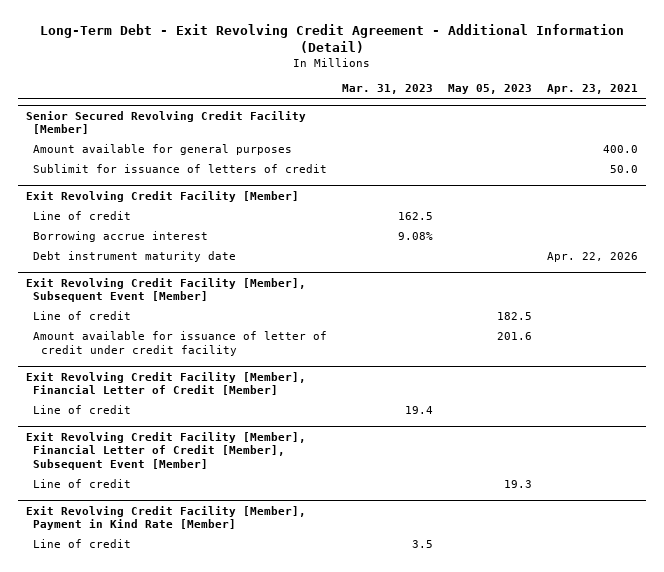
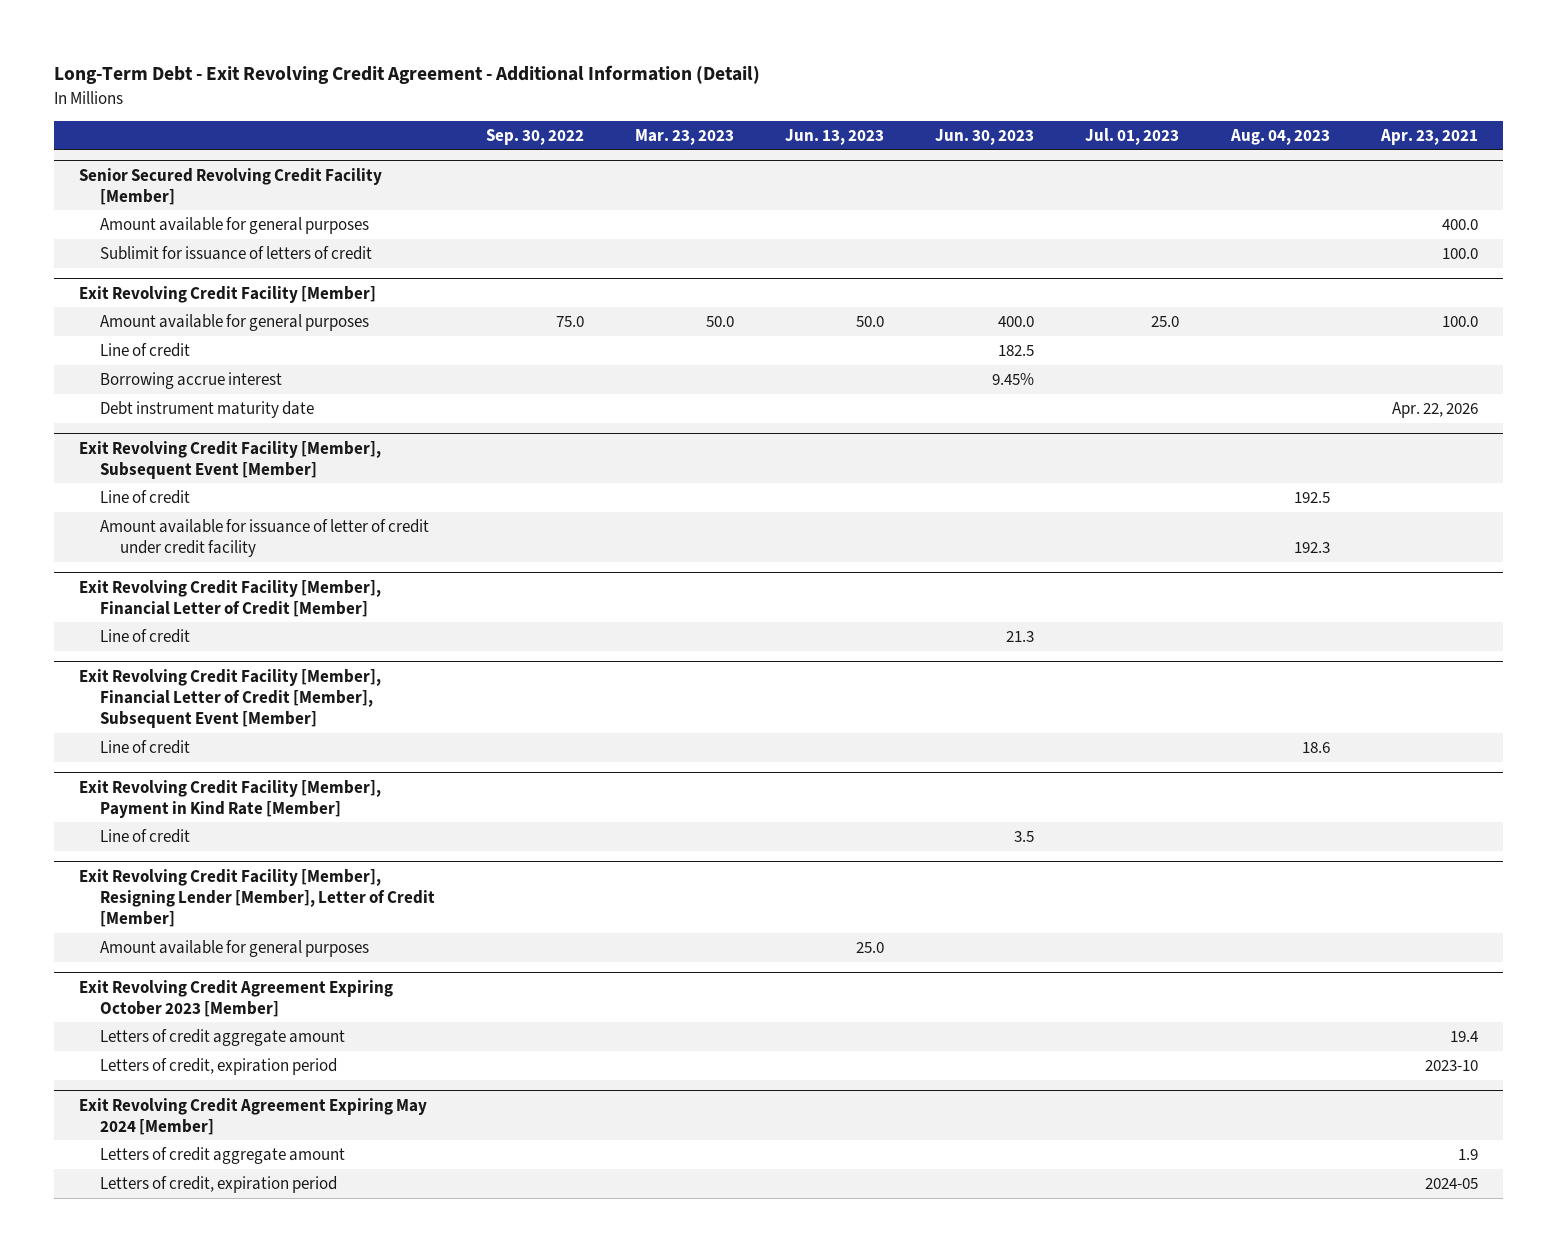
[342,84,434,95] Mar. 31, 2023 -> none
[448,84,533,95] May 05, 2023 -> none
none -> [486,128,585,145] Sep. 30, 2022
none -> [635,128,735,145] Mar. 23, 2023
none -> [785,128,885,145] Jun. 13, 2023
none -> [935,128,1035,145] Jun. 30, 2023
none -> [1085,127,1180,145] Jul. 01, 2023
none -> [1229,128,1330,145] Aug. 04, 2023
[610,165,639,174] 50.0 -> [1441,247,1478,259] 100.0
none -> [99,313,369,331] Amount available for general purposes
none -> [79,868,435,928] Exit Revolving Credit Facility [Member], Resigning Lender [Member], Letter of Credit [Member]
none -> [99,939,369,957] Amount available for general purposes
none -> [79,979,394,1017] Exit Revolving Credit Agreement Expiring October 2023 [Member]
none -> [99,1028,345,1046] Letters of credit aggregate amount
none -> [99,1057,337,1075] Letters of credit, expiration period
none -> [79,1097,428,1135] Exit Revolving Credit Agreement Expiring May 2024 [Member]
none -> [99,1146,345,1164] Letters of credit aggregate amount
none -> [99,1175,337,1193] Letters of credit, expiration period

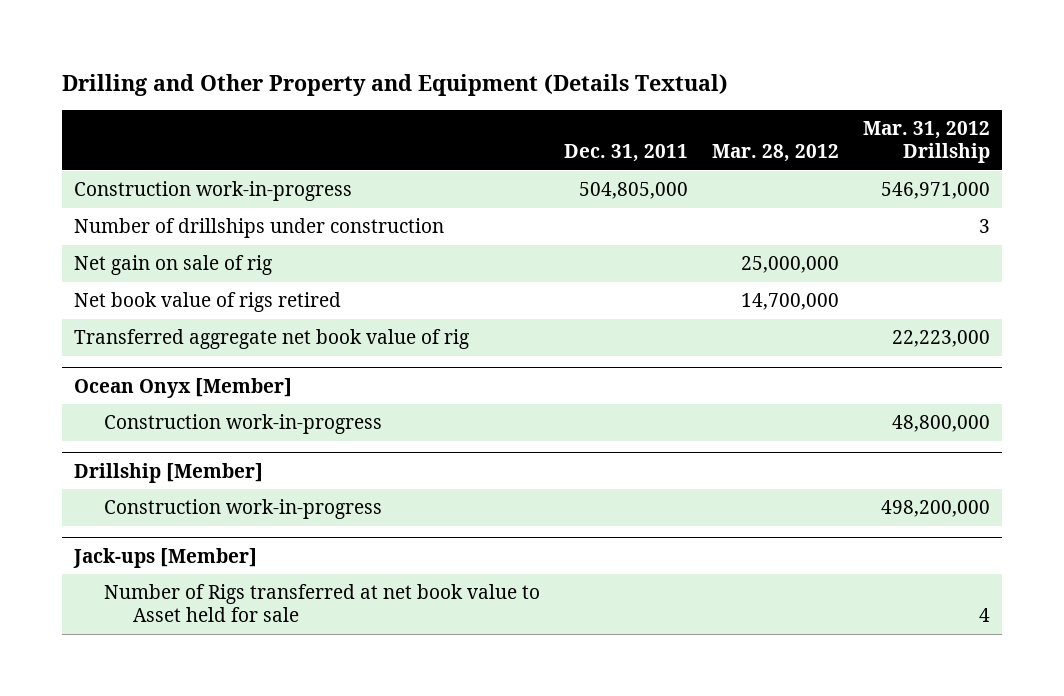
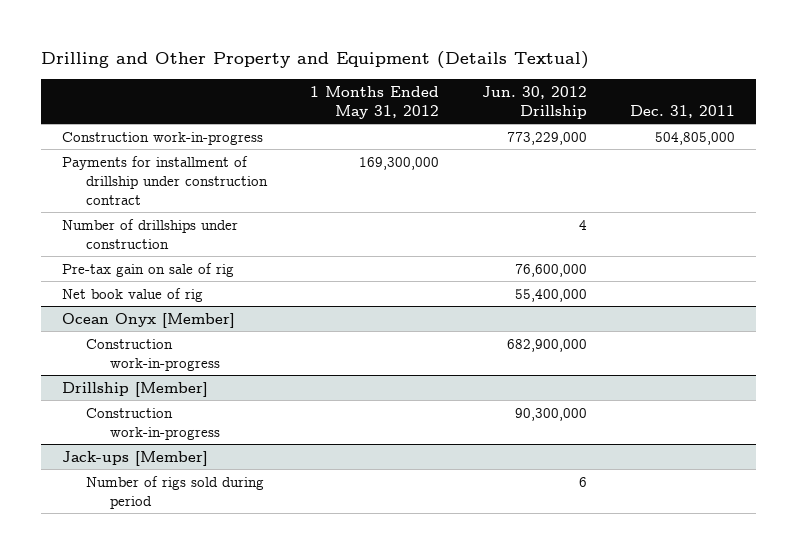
[711,143,839,162] Mar. 28, 2012 -> none
[862,120,990,163] Mar. 31, 2012 Drillship -> none
none -> [309,85,439,119] 1 Months Ended May 31, 2012
none -> [481,85,587,119] Jun. 30, 2012 Drillship
none -> [62,155,269,206] Payments for installment of drillship under construction contract
[73,329,469,350] Transferred aggregate net book value of rig -> none
[73,255,272,276] Net gain on sale of rig -> [62,262,235,277] Pre-tax gain on sale of rig
[73,292,341,313] Net book value of rigs retired -> [62,287,204,302] Net book value of rig
[103,584,540,623] Number of Rigs transferred at net book value to Asset held for sale -> none
none -> [86,475,265,509] Number of rigs sold during period

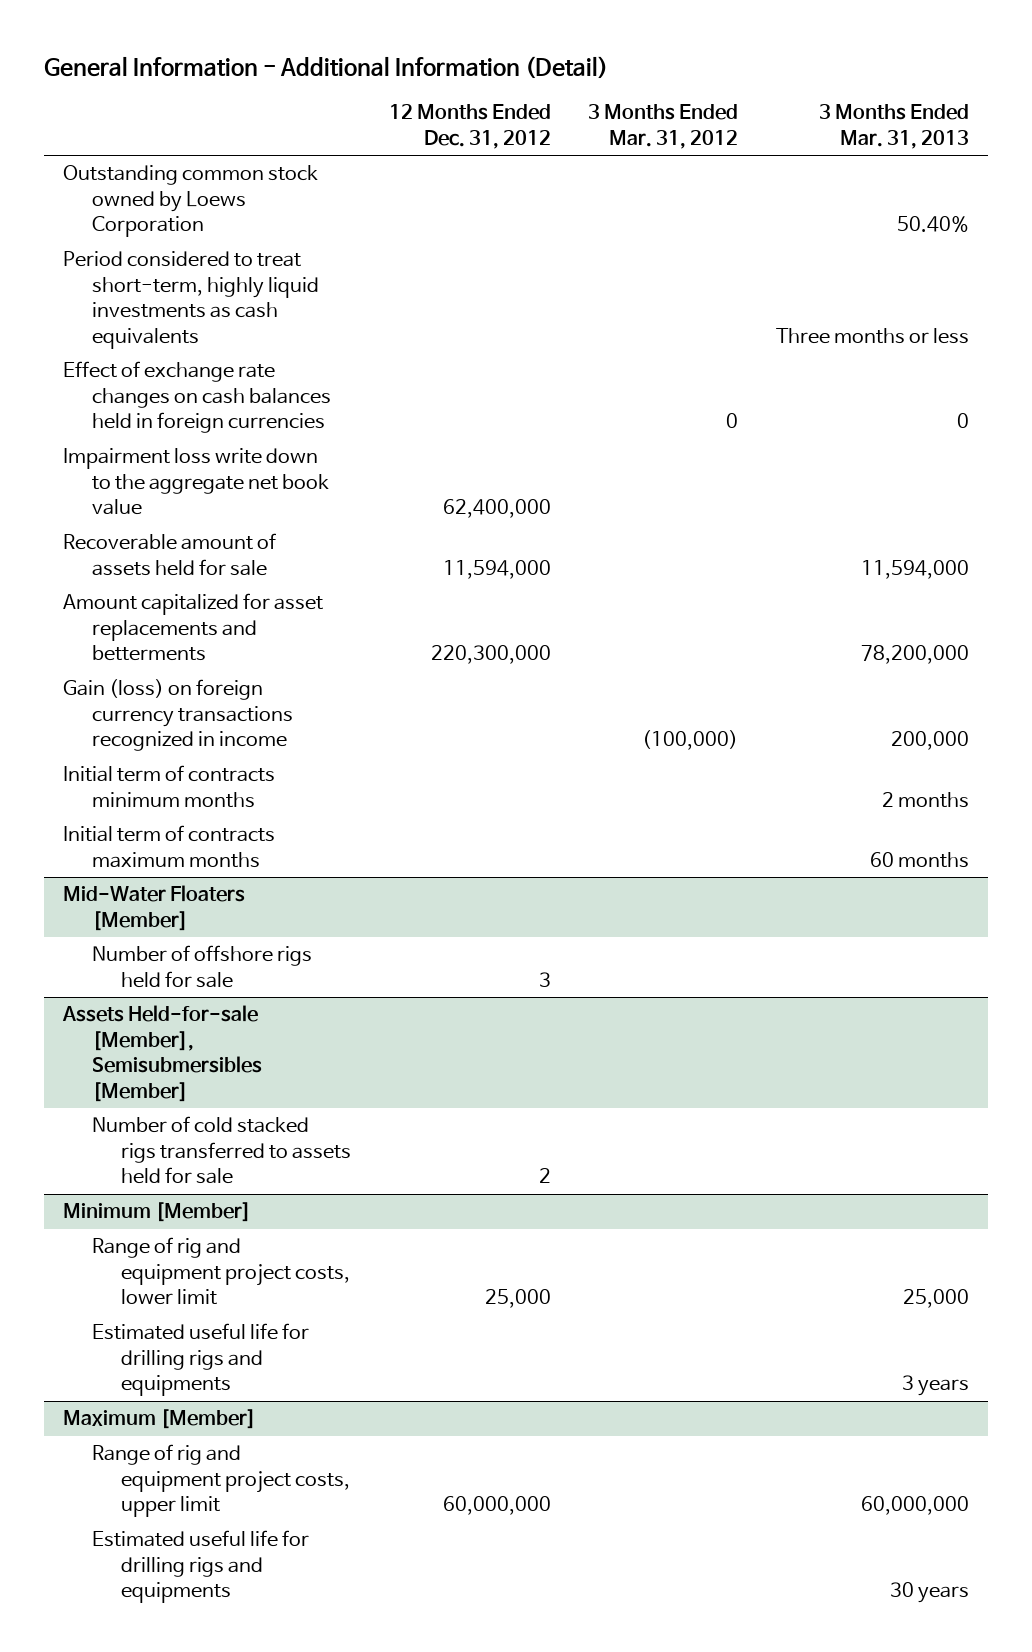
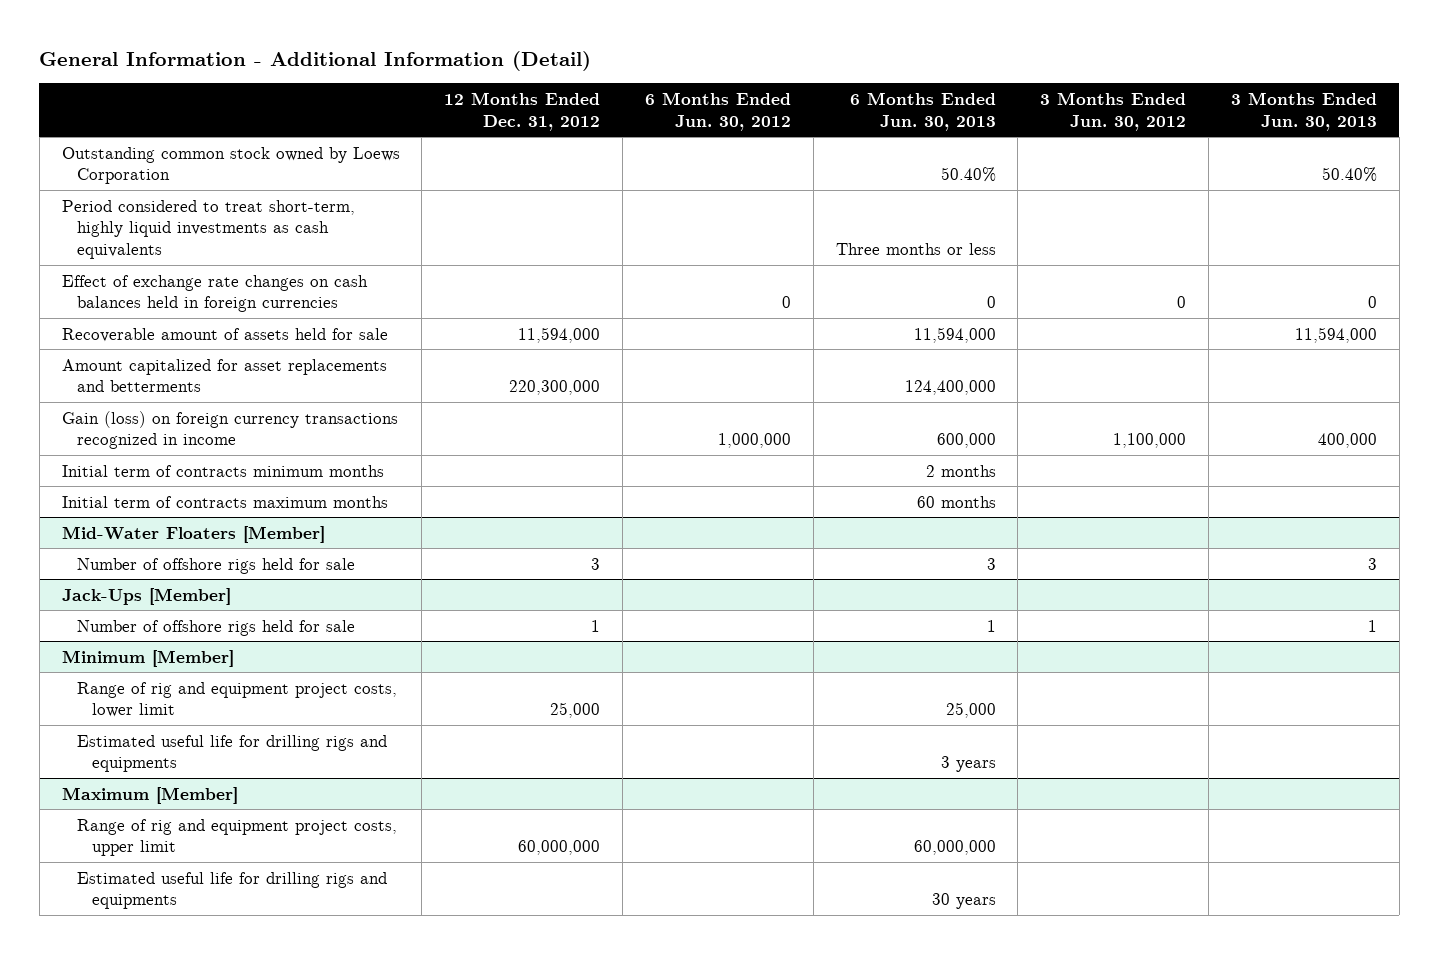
[588,104,739,149] 3 Months Ended Mar. 31, 2012 -> none
[818,104,969,149] 3 Months Ended Mar. 31, 2013 -> none
none -> [644,91,791,131] 6 Months Ended Jun. 30, 2012
none -> [849,91,996,131] 6 Months Ended Jun. 30, 2013
none -> [1040,91,1187,131] 3 Months Ended Jun. 30, 2012
none -> [1231,91,1378,131] 3 Months Ended Jun. 30, 2013
[63,448,330,516] Impairment loss write down to the aggregate net book value -> none
[62,1005,263,1102] Assets Held-for-sale [Member], Semisubmersibles [Member] -> none
[92,1116,352,1185] Number of cold stacked rigs transferred to assets held for sale -> none
none -> [61,587,231,605] Jack-Ups [Member]
none -> [76,619,355,636] Number of offshore rigs held for sale

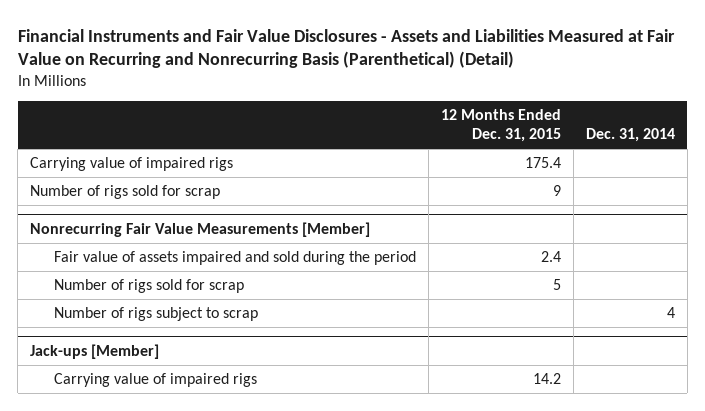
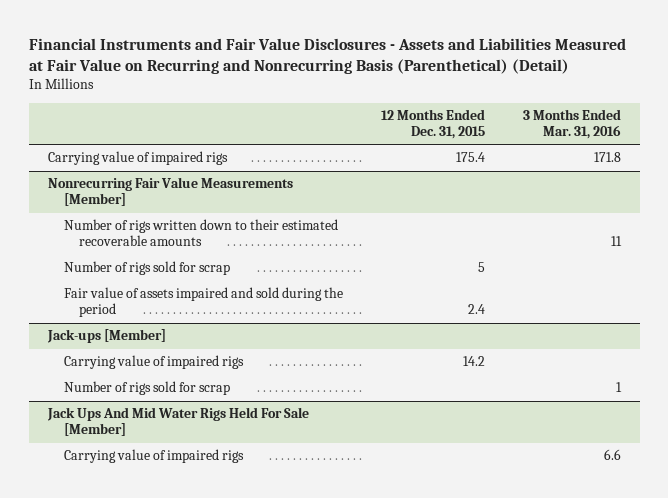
[585,128,675,143] Dec. 31, 2014 -> none
none -> [522,109,621,140] 3 Months Ended Mar. 31, 2016
[30,185,221,200] Number of rigs sold for scrap -> none
none -> [63,219,338,247] Number of rigs written down to their estimated recoverable amounts
[54,307,259,322] Number of rigs subject to scrap -> none
[54,251,417,266] Fair value of assets impaired and sold during the period -> [63,287,343,318] Fair value of assets impaired and sold during the period
none -> [63,381,230,396] Number of rigs sold for scrap
none -> [46,407,309,437] Jack Ups And Mid Water Rigs Held For Sale [Member]
none -> [63,449,244,464] Carrying value of impaired rigs

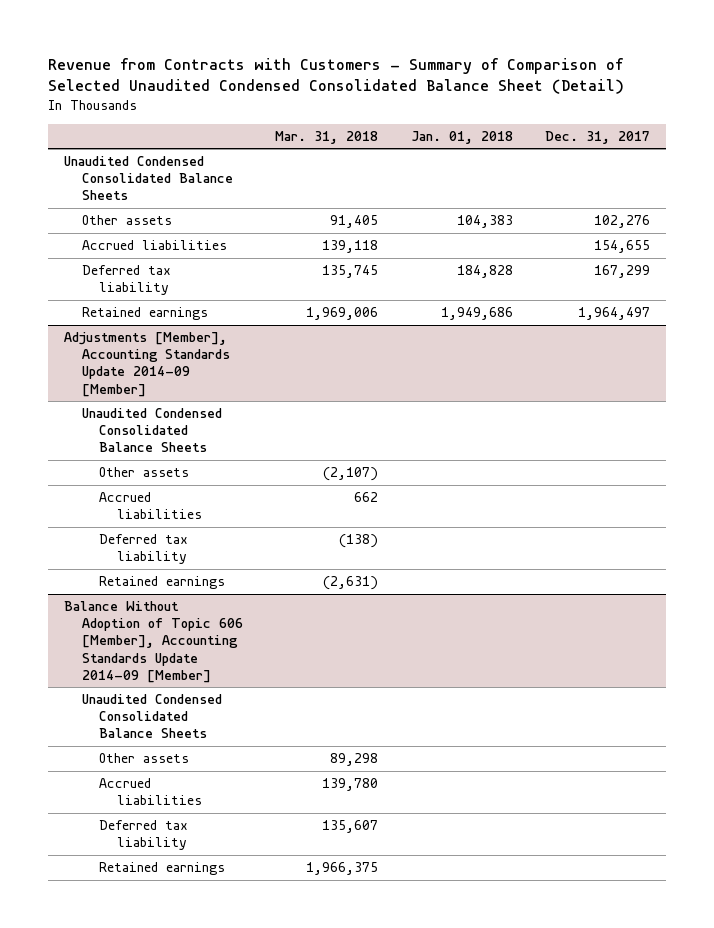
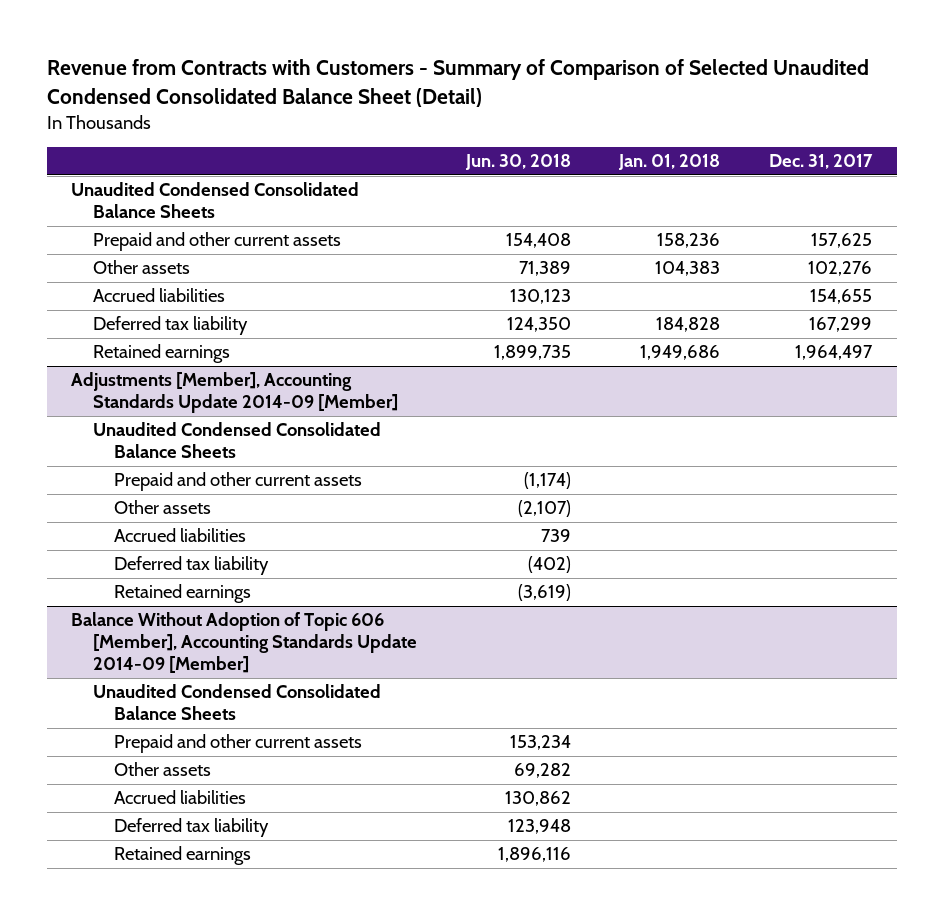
[275,130,379,144] Mar. 31, 2018 -> none
none -> [464,154,571,171] Jun. 30, 2018
none -> [92,232,341,252] Prepaid and other current assets
none -> [114,472,363,492] Prepaid and other current assets
none -> [114,734,363,754] Prepaid and other current assets

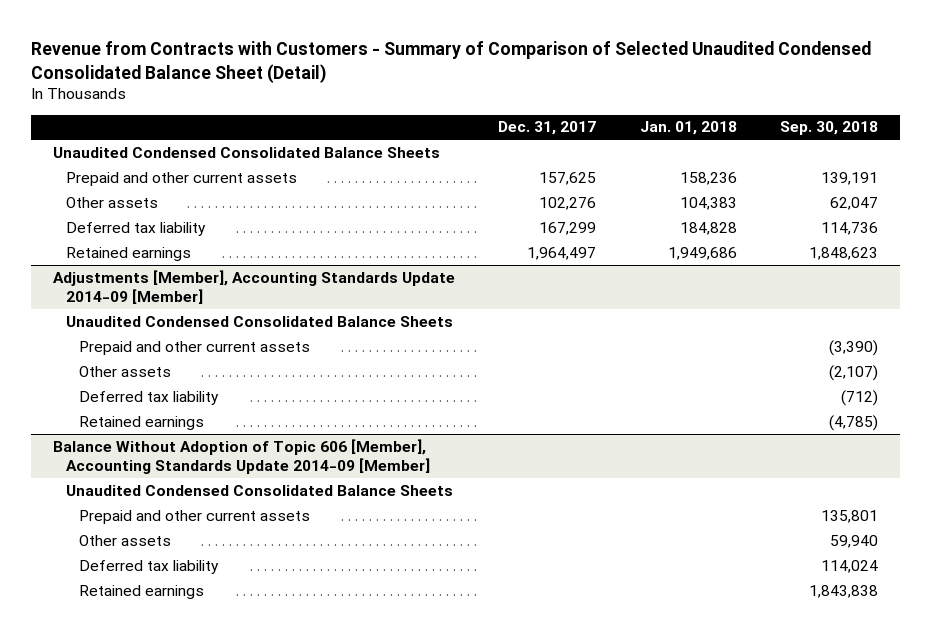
[464,154,571,171] Jun. 30, 2018 -> none
none -> [780,121,879,136] Sep. 30, 2018
[92,288,225,303] Accrued liabilities -> none
[114,528,247,543] Accrued liabilities -> none
[114,790,247,805] Accrued liabilities -> none

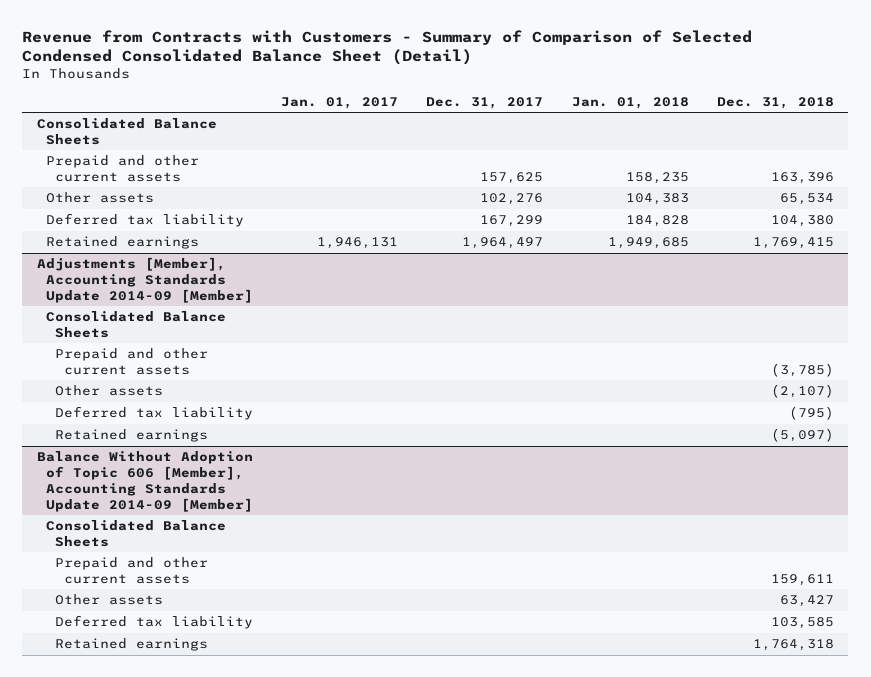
[31,40,872,83] Revenue from Contracts with Customers - Summary of Comparison of Selected Unaudited Condensed Consolidated Balance Sheet (Detail) -> [22,29,753,66] Revenue from Contracts with Customers - Summary of Comparison of Selected Condensed Consolidated Balance Sheet (Detail)
[780,121,879,136] Sep. 30, 2018 -> none
none -> [280,96,398,109] Jan. 01, 2017
none -> [717,96,835,109] Dec. 31, 2018
[52,146,440,158] Unaudited Condensed Consolidated Balance Sheets -> [36,118,217,146] Consolidated Balance Sheets
[679,171,737,185] 158,236 -> [625,172,689,185] 158,235
[667,246,737,260] 1,949,686 -> [607,237,689,250] 1,949,685
[65,315,453,327] Unaudited Condensed Consolidated Balance Sheets -> [45,311,226,339] Consolidated Balance Sheets
[65,484,453,496] Unaudited Condensed Consolidated Balance Sheets -> [45,520,226,548] Consolidated Balance Sheets

